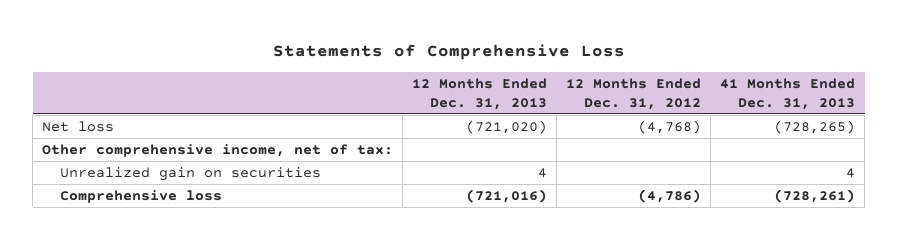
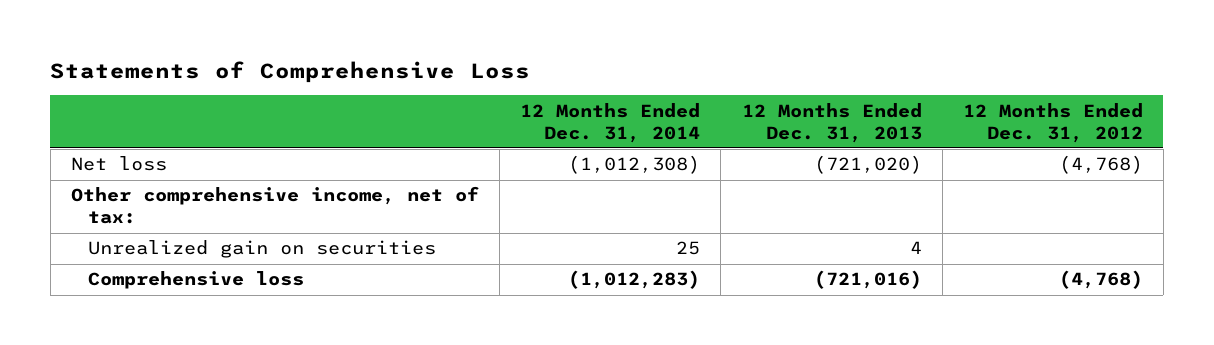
[720,77,856,110] 41 Months Ended Dec. 31, 2013 -> none
none -> [520,102,701,143] 12 Months Ended Dec. 31, 2014
[638,189,702,204] (4,786) -> [1058,270,1143,290] (4,768)

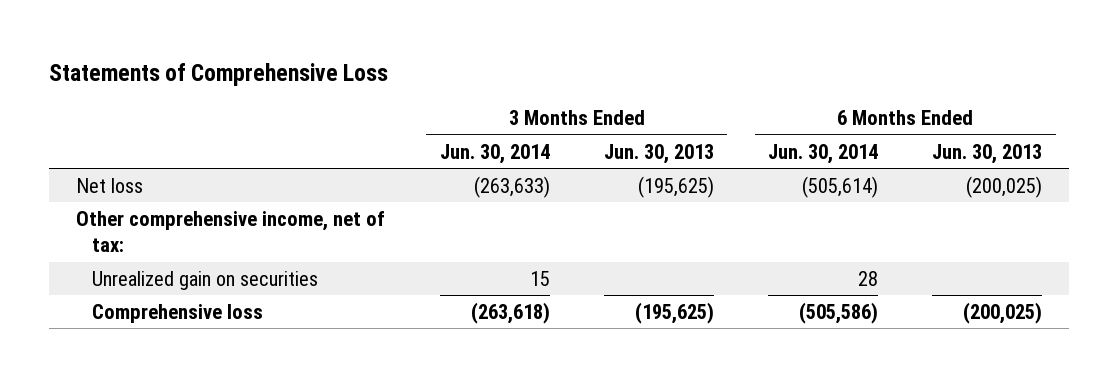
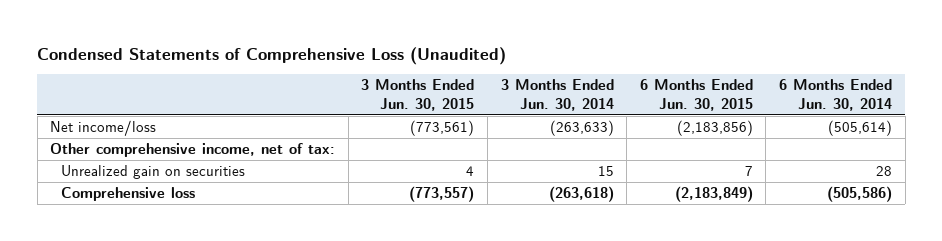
[49,62,389,86] Statements of Comprehensive Loss -> [37,46,507,65] Condensed Statements of Comprehensive Loss (Unaudited)
[603,143,714,164] Jun. 30, 2013 -> none
[932,143,1043,164] Jun. 30, 2013 -> none
none -> [361,79,475,111] 3 Months Ended Jun. 30, 2015
none -> [639,79,753,111] 6 Months Ended Jun. 30, 2015
[76,177,144,193] Net loss -> [50,120,157,137] Net income/loss

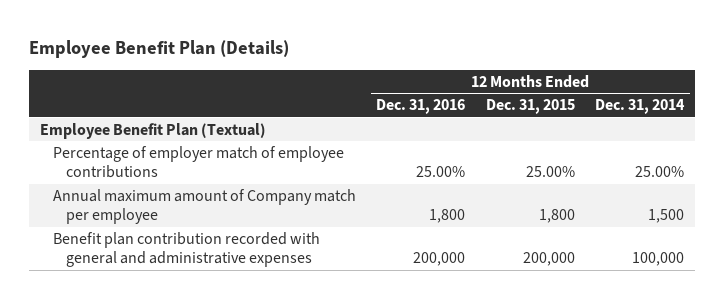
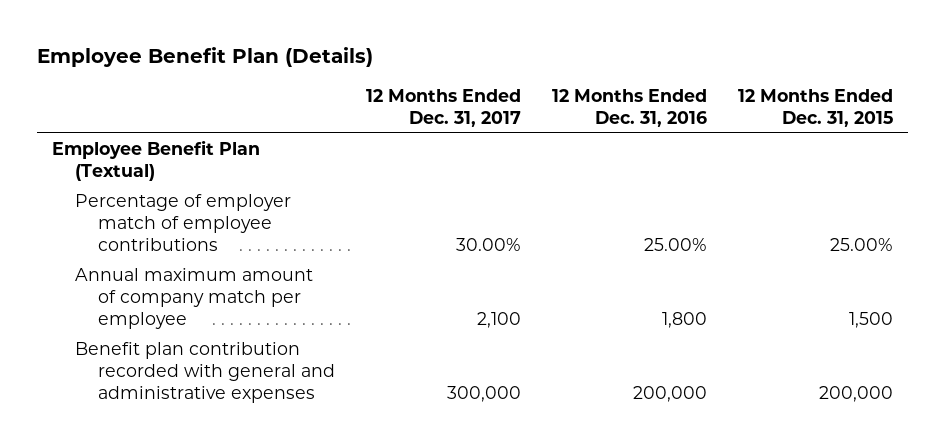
[595,99,686,115] Dec. 31, 2014 -> none
none -> [366,88,522,127] 12 Months Ended Dec. 31, 2017
[53,188,357,225] Annual maximum amount of Company match per employee -> [75,267,314,330] Annual maximum amount of company match per employee
[538,209,575,224] 1,800 -> [848,312,893,329] 1,500

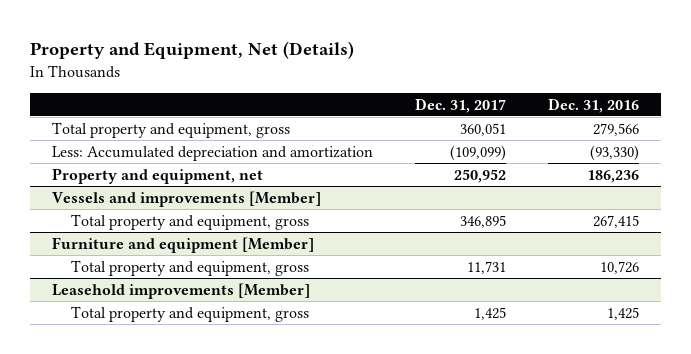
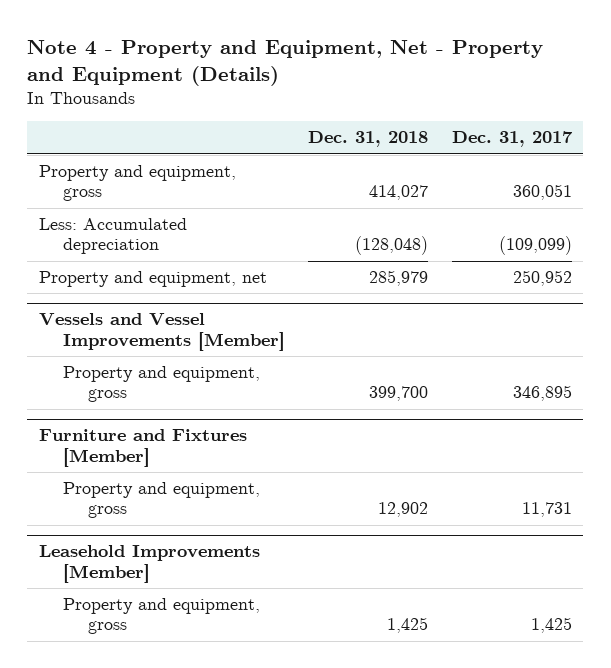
[30,41,355,60] Property and Equipment, Net (Details) -> [27,39,544,86] Note 4 - Property and Equipment, Net - Property and Equipment (Details)
[548,97,640,113] Dec. 31, 2016 -> none
none -> [308,131,429,148] Dec. 31, 2018
[51,121,290,138] Total property and equipment, gross -> [38,165,236,202] Property and equipment, gross
[51,145,373,161] Less: Accumulated depreciation and amortization -> [38,218,187,255] Less: Accumulated depreciation
[51,190,321,207] Vessels and improvements [Member] -> [38,313,286,351] Vessels and Vessel Improvements [Member]
[70,213,309,230] Total property and equipment, gross -> [63,366,261,403] Property and equipment, gross
[51,236,314,253] Furniture and equipment [Member] -> [38,429,247,467] Furniture and Fixtures [Member]
[70,259,309,276] Total property and equipment, gross -> [63,482,261,519] Property and equipment, gross
[51,282,310,299] Leasehold improvements [Member] -> [38,545,260,583] Leasehold Improvements [Member]
[70,305,309,322] Total property and equipment, gross -> [63,598,261,635] Property and equipment, gross

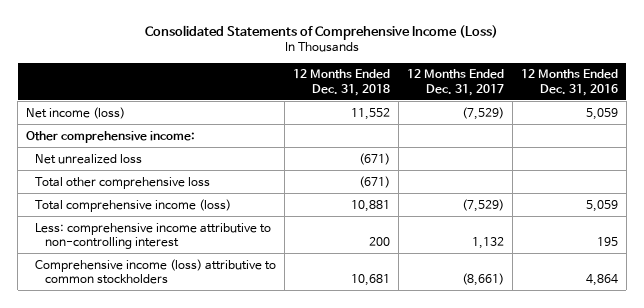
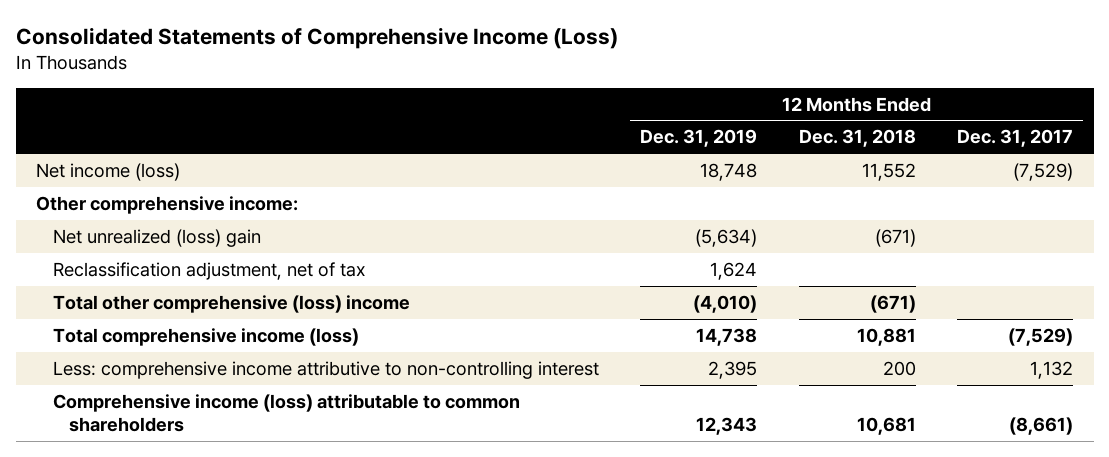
[521,69,619,96] 12 Months Ended Dec. 31, 2016 -> none
none -> [640,129,758,148] Dec. 31, 2019
[35,153,143,164] Net unrealized loss -> [52,228,261,247] Net unrealized (loss) gain
none -> [52,261,365,280] Reclassification adjustment, net of tax
[35,176,211,189] Total other comprehensive loss -> [52,294,410,313] Total other comprehensive (loss) income
[35,258,277,284] Comprehensive income (loss) attributive to common stockholders -> [52,393,520,432] Comprehensive income (loss) attributable to common shareholders

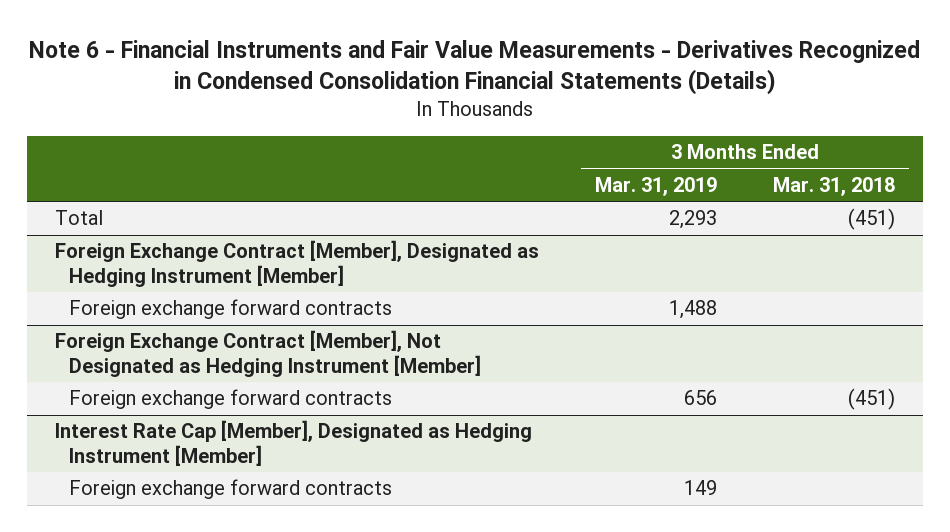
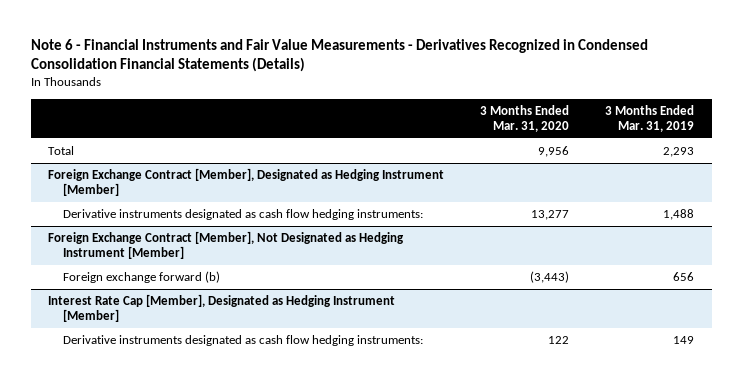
[772,176,895,196] Mar. 31, 2018 -> none
none -> [480,104,570,132] 3 Months Ended Mar. 31, 2020
[69,299,393,320] Foreign exchange forward contracts -> [62,209,423,221] Derivative instruments designated as cash flow hedging instruments:
[69,389,393,410] Foreign exchange forward contracts -> [62,271,220,284] Foreign exchange forward (b)
[69,479,393,500] Foreign exchange forward contracts -> [62,335,423,347] Derivative instruments designated as cash flow hedging instruments:

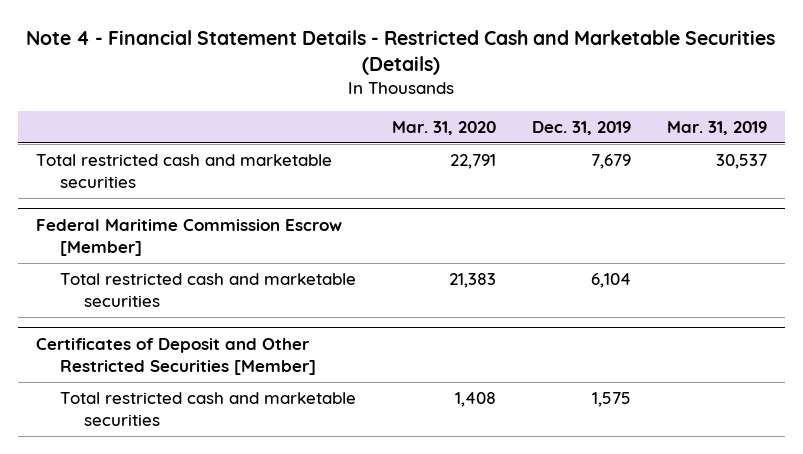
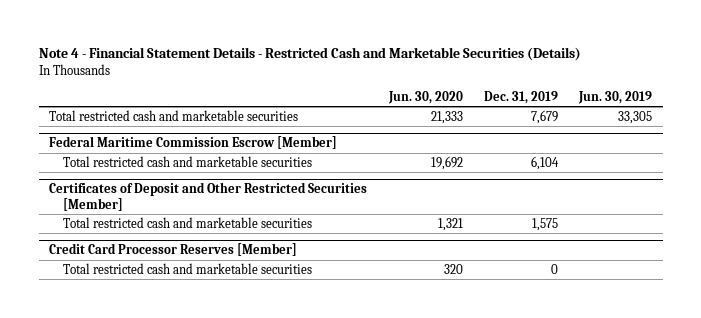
[391,120,496,135] Mar. 31, 2020 -> none
[666,120,767,135] Mar. 31, 2019 -> none
none -> [387,90,463,104] Jun. 30, 2020
none -> [577,90,652,104] Jun. 30, 2019
none -> [49,243,298,257] Credit Card Processor Reserves [Member]
none -> [63,262,313,274] Total restricted cash and marketable securities

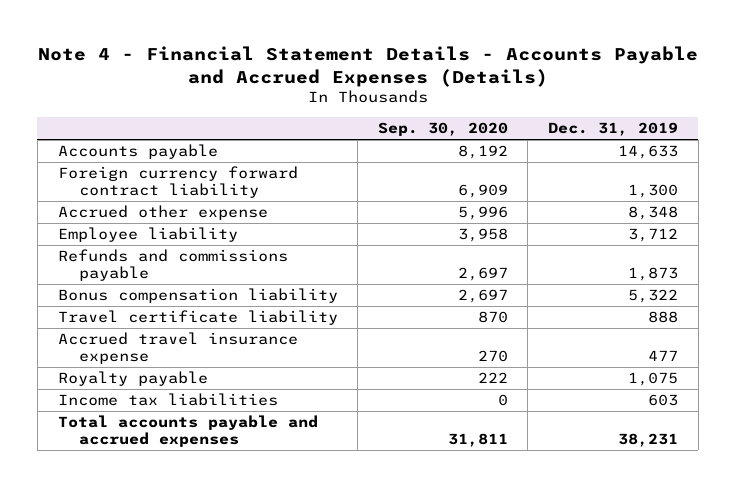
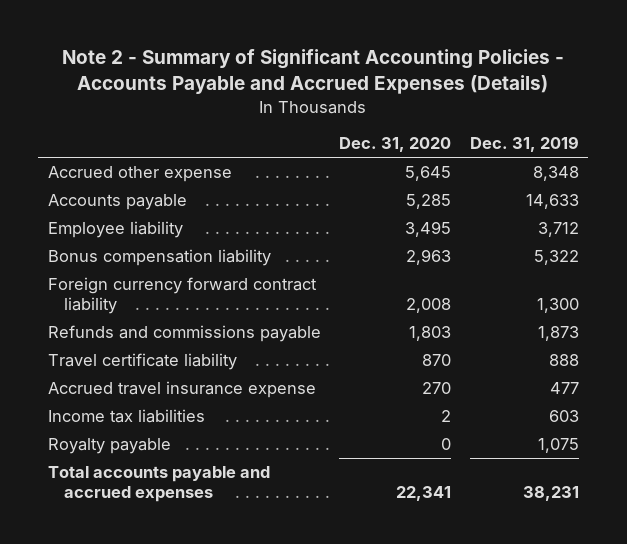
[37,46,698,87] Note 4 - Financial Statement Details - Accounts Payable and Accrued Expenses (Details) -> [62,49,565,95] Note 2 - Summary of Significant Accounting Policies - Accounts Payable and Accrued Expenses (Details)
[377,122,508,137] Sep. 30, 2020 -> none
none -> [339,137,452,153] Dec. 31, 2020
[57,144,218,160] Accounts payable -> [47,193,187,210] Accounts payable
[57,166,298,199] Foreign currency forward contract liability -> [47,276,317,314] Foreign currency forward contract liability
[57,249,288,282] Refunds and commissions payable -> [47,324,321,342] Refunds and commissions payable
[57,371,208,387] Royalty payable -> [47,437,171,454] Royalty payable

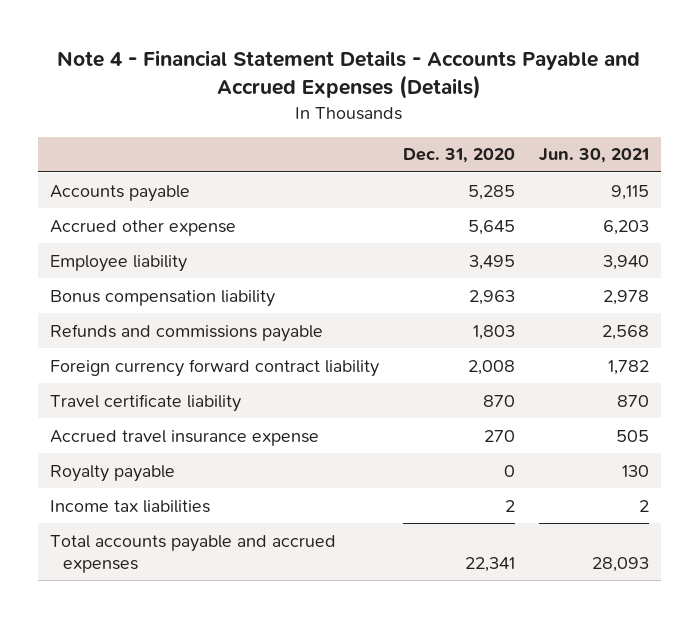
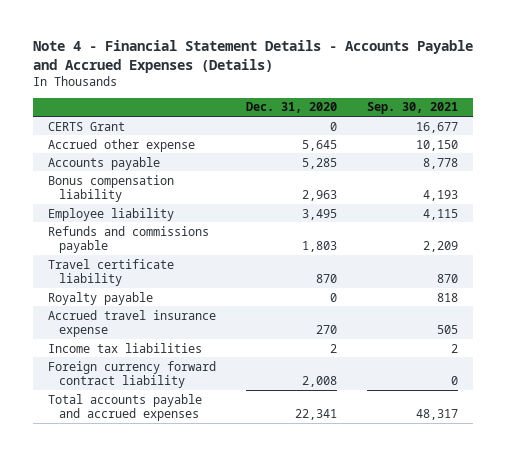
[538,148,649,164] Jun. 30, 2021 -> none
none -> [366,102,458,115] Sep. 30, 2021
none -> [47,121,125,131] CERTS Grant
[49,184,190,202] Accounts payable -> [47,156,160,170] Accounts payable
[49,254,187,272] Employee liability -> [47,207,174,221] Employee liability
[49,429,319,446] Accrued travel insurance expense -> [47,309,216,338] Accrued travel insurance expense
[49,358,379,377] Foreign currency forward contract liability -> [47,360,216,389] Foreign currency forward contract liability

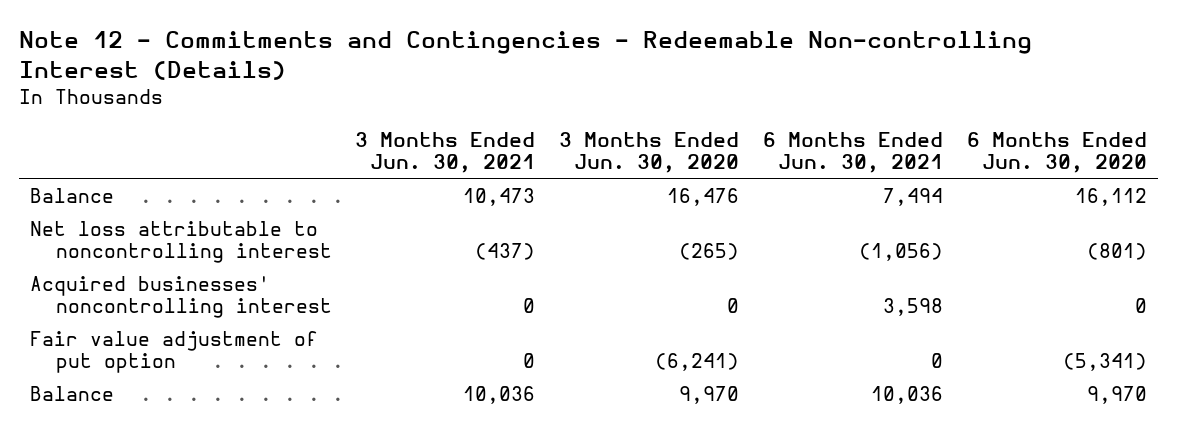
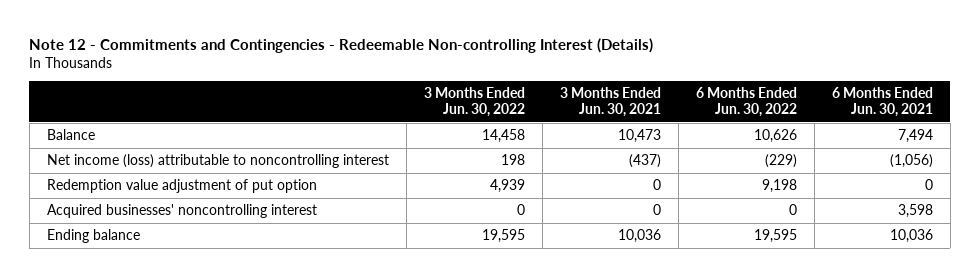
[559,131,740,174] 3 Months Ended Jun. 30, 2020 -> none
[966,131,1147,174] 6 Months Ended Jun. 30, 2020 -> none
none -> [423,87,525,117] 3 Months Ended Jun. 30, 2022
none -> [695,87,797,117] 6 Months Ended Jun. 30, 2022
[30,220,332,263] Net loss attributable to noncontrolling interest -> [46,154,389,169] Net income (loss) attributable to noncontrolling interest
none -> [46,179,317,194] Redemption value adjustment of put option
[30,330,319,373] Fair value adjustment of put option -> none
[30,385,115,401] Balance -> [46,229,140,244] Ending balance

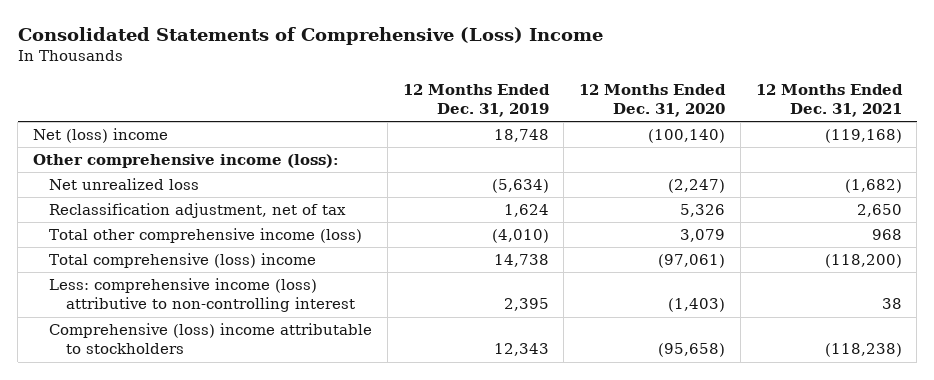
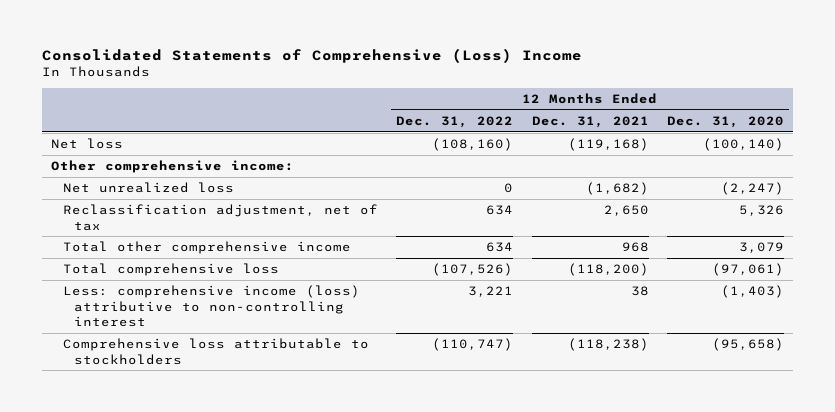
[402,83,550,117] 12 Months Ended Dec. 31, 2019 -> none
none -> [396,116,514,129] Dec. 31, 2022
[32,128,168,144] Net (loss) income -> [50,138,123,150] Net loss
[32,154,339,169] Other comprehensive income (loss): -> [50,160,294,174] Other comprehensive income:
[49,228,363,244] Total other comprehensive income (loss) -> [62,241,351,255] Total other comprehensive income
[49,253,317,269] Total comprehensive (loss) income -> [62,263,279,277] Total comprehensive loss
[49,323,373,355] Comprehensive (loss) income attributable to stockholders -> [62,338,369,365] Comprehensive loss attributable to stockholders

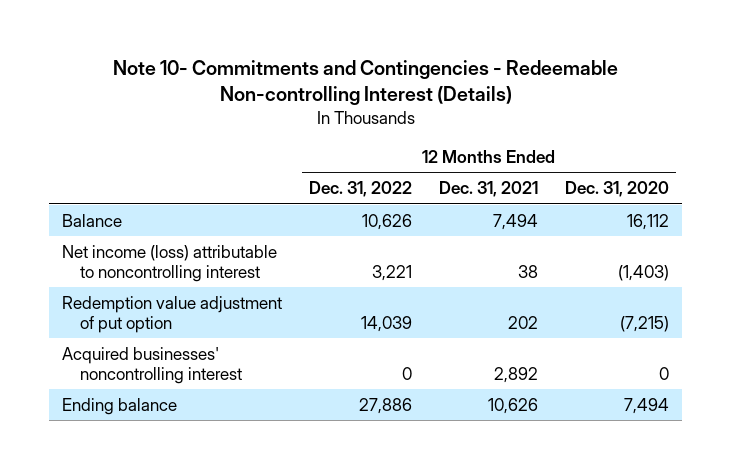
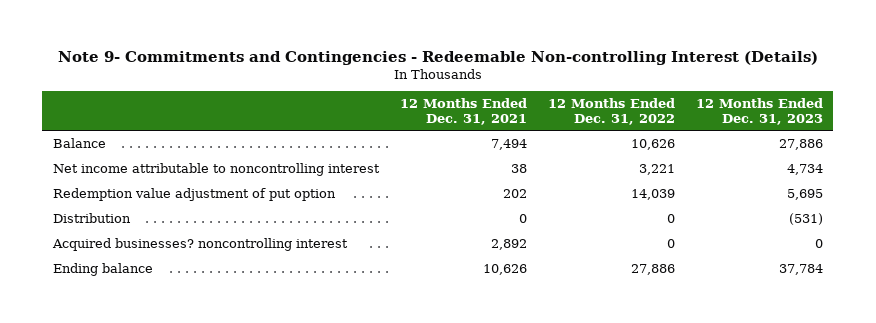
[112,59,618,106] Note 10- Commitments and Contingencies - Redeemable Non-controlling Interest (Details) -> [57,50,818,65] Note 9- Commitments and Contingencies - Redeemable Non-controlling Interest (Details)
[564,180,669,197] Dec. 31, 2020 -> none
none -> [695,97,823,125] 12 Months Ended Dec. 31, 2023
[62,244,278,282] Net income (loss) attributable to noncontrolling interest -> [52,162,380,176] Net income attributable to noncontrolling interest
none -> [52,212,131,223] Distribution
[62,346,243,384] Acquired businesses' noncontrolling interest -> [51,237,348,251] Acquired businesses? noncontrolling interest

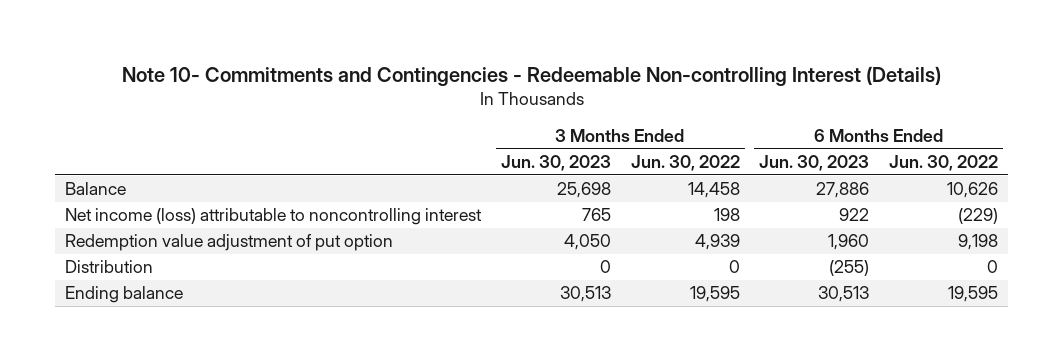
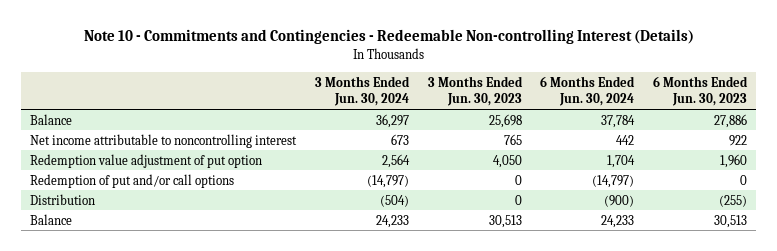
[121,66,941,87] Note 10- Commitments and Contingencies - Redeemable Non-controlling Interest (Details) -> [83,29,694,45] Note 10 - Commitments and Contingencies - Redeemable Non-controlling Interest (Details)
[630,155,740,172] Jun. 30, 2022 -> none
[889,155,999,172] Jun. 30, 2022 -> none
none -> [314,75,410,107] 3 Months Ended Jun. 30, 2024
none -> [540,75,636,107] 6 Months Ended Jun. 30, 2024
[65,208,483,226] Net income (loss) attributable to noncontrolling interest -> [30,133,298,148] Net income attributable to noncontrolling interest
none -> [30,173,235,188] Redemption of put and/or call options
[65,286,184,304] Ending balance -> [30,213,73,225] Balance

